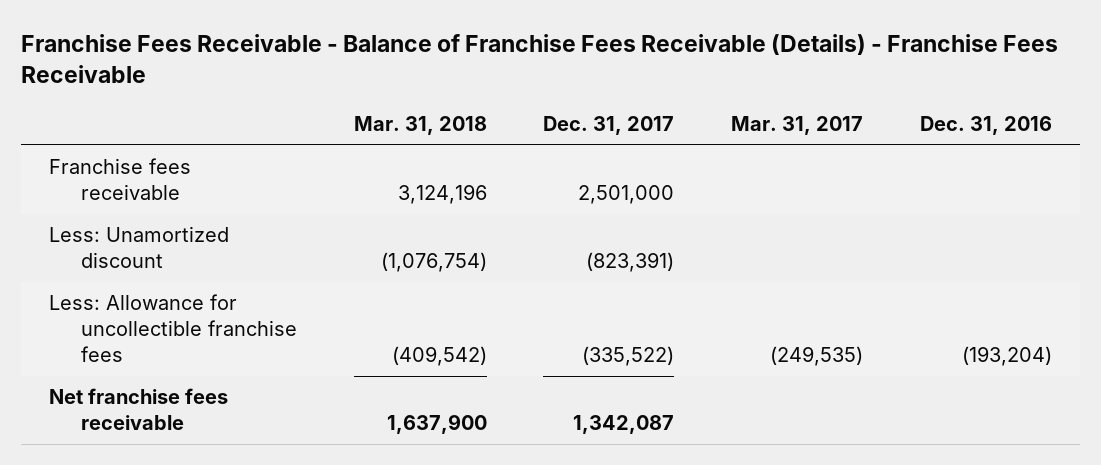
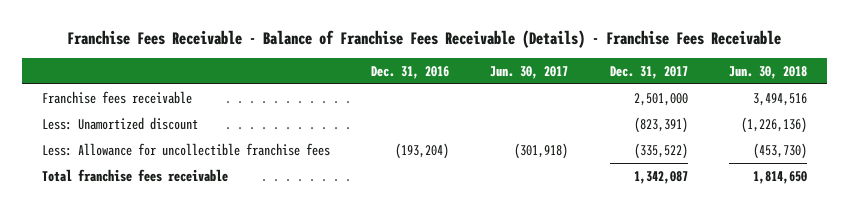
[353,116,487,136] Mar. 31, 2018 -> none
[730,116,863,136] Mar. 31, 2017 -> none
none -> [490,65,569,79] Jun. 30, 2017
none -> [728,65,807,79] Jun. 30, 2018
[49,388,229,431] Net franchise fees receivable -> [42,168,229,182] Total franchise fees receivable

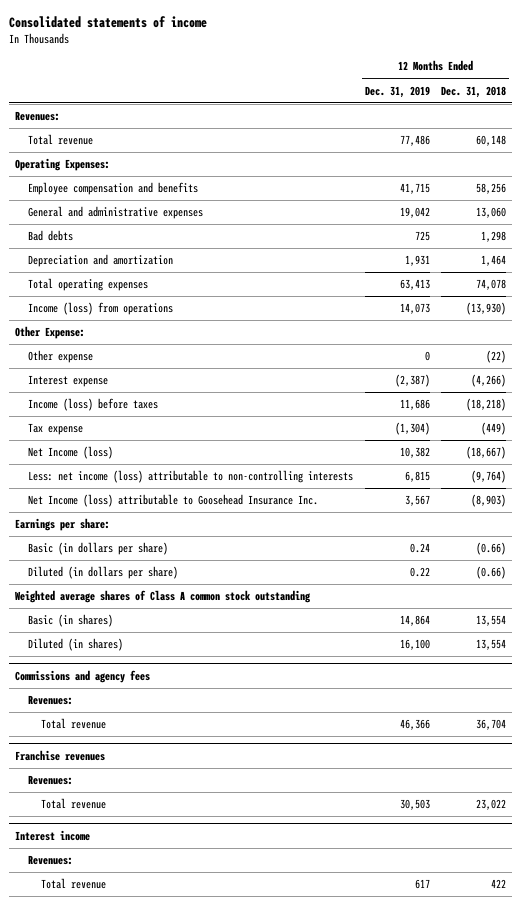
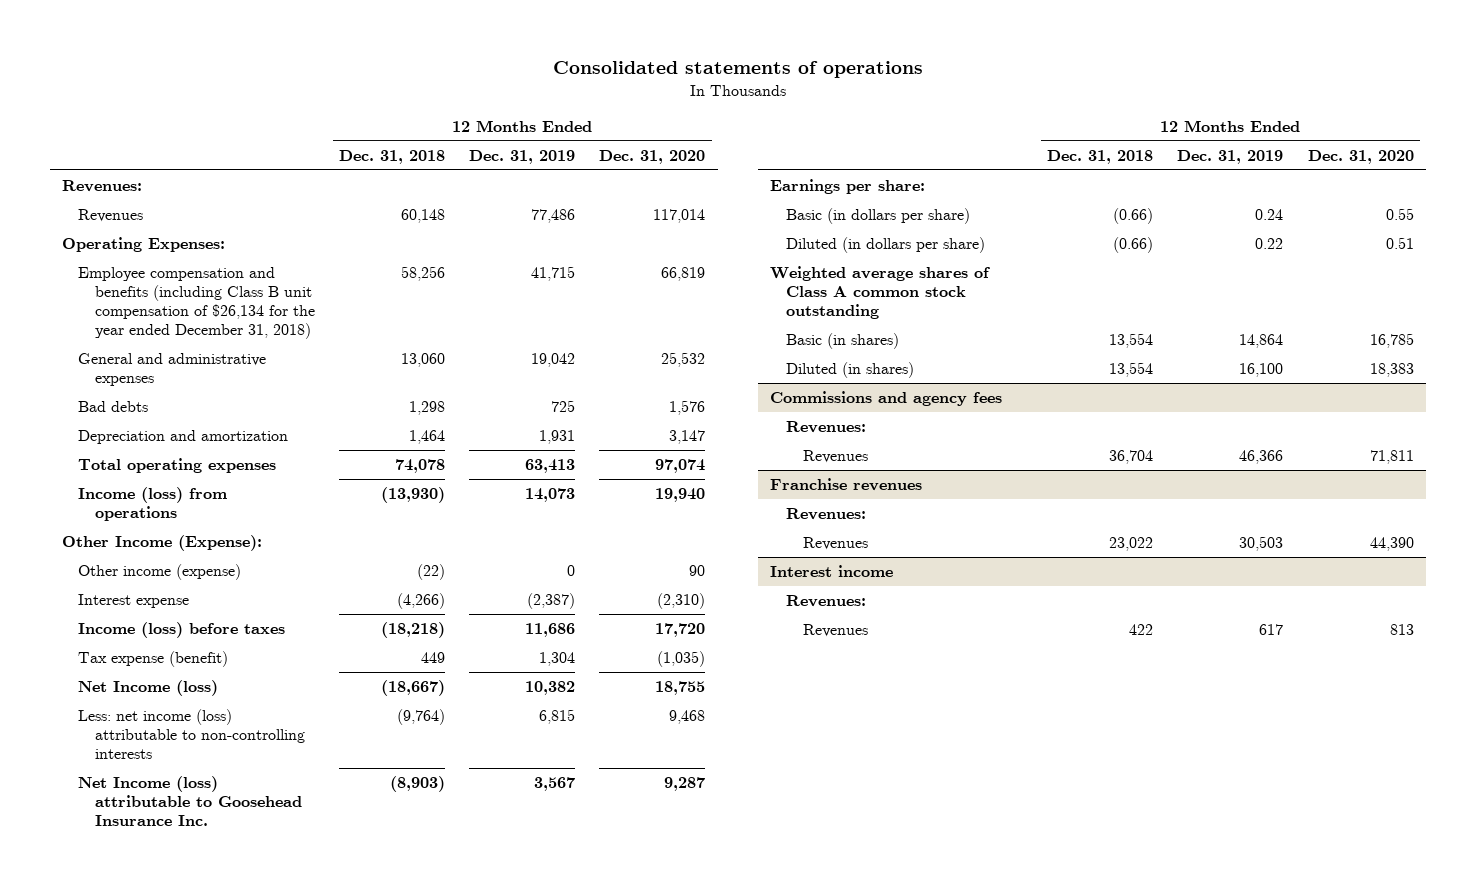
[9,16,208,29] Consolidated statements of income -> [552,61,923,79] Consolidated statements of operations
none -> [599,149,706,164] Dec. 31, 2020
[28,134,94,146] Total revenue -> [78,208,144,222] Revenues
[28,182,199,196] Employee compensation and benefits -> [78,266,315,339] Employee compensation and benefits (including Class B unit compensation of $26,134 for the year ended December 31, 2018)
[15,326,86,340] Other Expense: -> [61,534,262,551] Other Income (Expense):
[28,350,94,364] Other expense -> [78,563,242,580] Other income (expense)
[28,423,84,436] Tax expense -> [78,650,229,667] Tax expense (benefit)
[394,422,430,436] (1,304) -> [539,651,576,666] 1,304
[481,422,507,436] (449) -> [421,651,446,663] 449
[41,718,107,730] Total revenue -> [802,449,868,463] Revenues
[41,798,107,810] Total revenue -> [802,536,868,550] Revenues
[41,878,107,890] Total revenue -> [802,623,868,637] Revenues

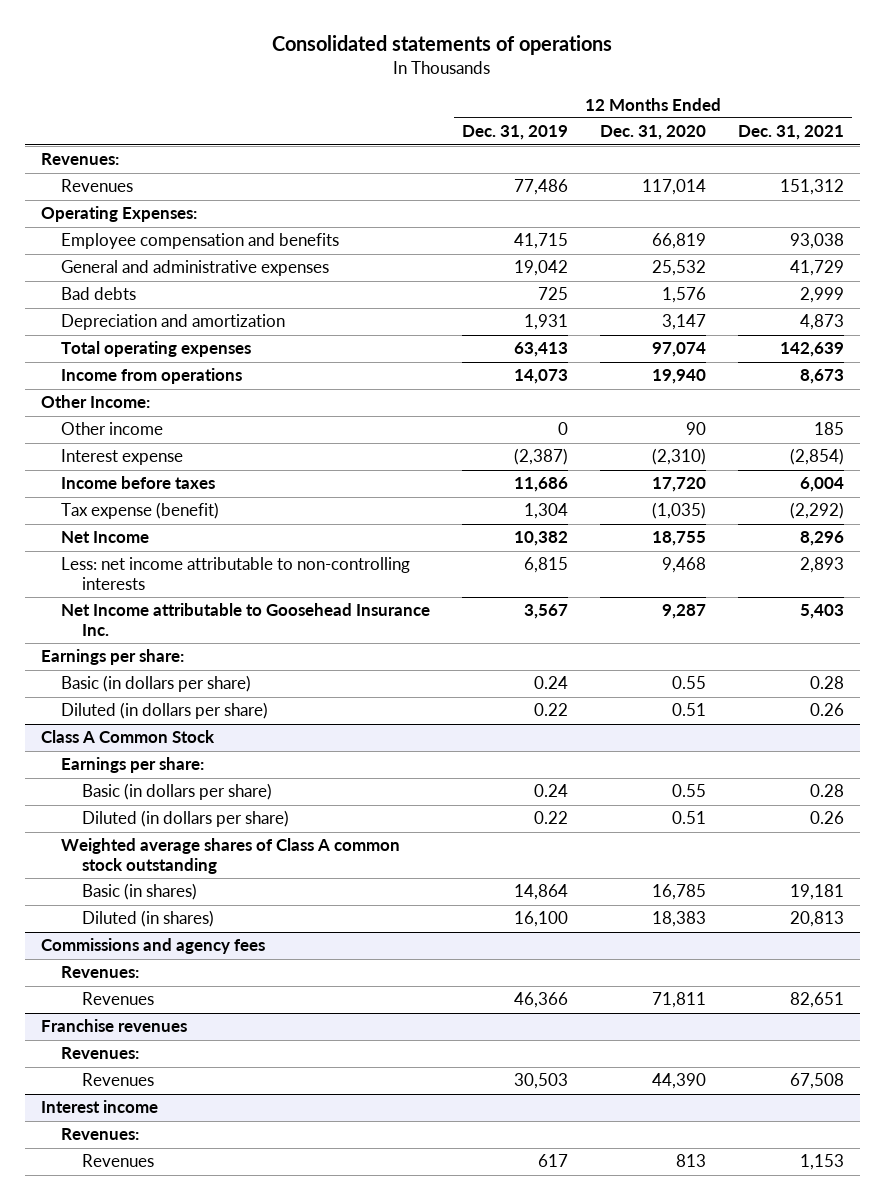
[339,149,446,164] Dec. 31, 2018 -> none
none -> [737,125,844,141] Dec. 31, 2021
[78,266,315,339] Employee compensation and benefits (including Class B unit compensation of $26,134 for the year ended December 31, 2018) -> [61,233,340,250] Employee compensation and benefits
[78,486,228,521] Income (loss) from operations -> [61,368,243,385] Income from operations
[61,534,262,551] Other Income (Expense): -> [40,395,150,409] Other Income:
[78,563,242,580] Other income (expense) -> [61,422,164,436] Other income
[78,621,286,638] Income (loss) before taxes -> [61,476,216,490] Income before taxes
[78,679,219,696] Net Income (loss) -> [61,531,150,544] Net Income
[78,708,305,759] Less: net income (loss) attributable to non-controlling interests -> [61,557,411,591] Less: net income attributable to non-controlling interests
[78,775,302,826] Net Income (loss) attributable to Goosehead Insurance Inc. -> [61,603,431,637] Net Income attributable to Goosehead Insurance Inc.
none -> [40,730,215,744] Class A Common Stock
none -> [61,757,205,774] Earnings per share:
none -> [82,783,273,801] Basic (in dollars per share)
none -> [82,810,290,828] Diluted (in dollars per share)

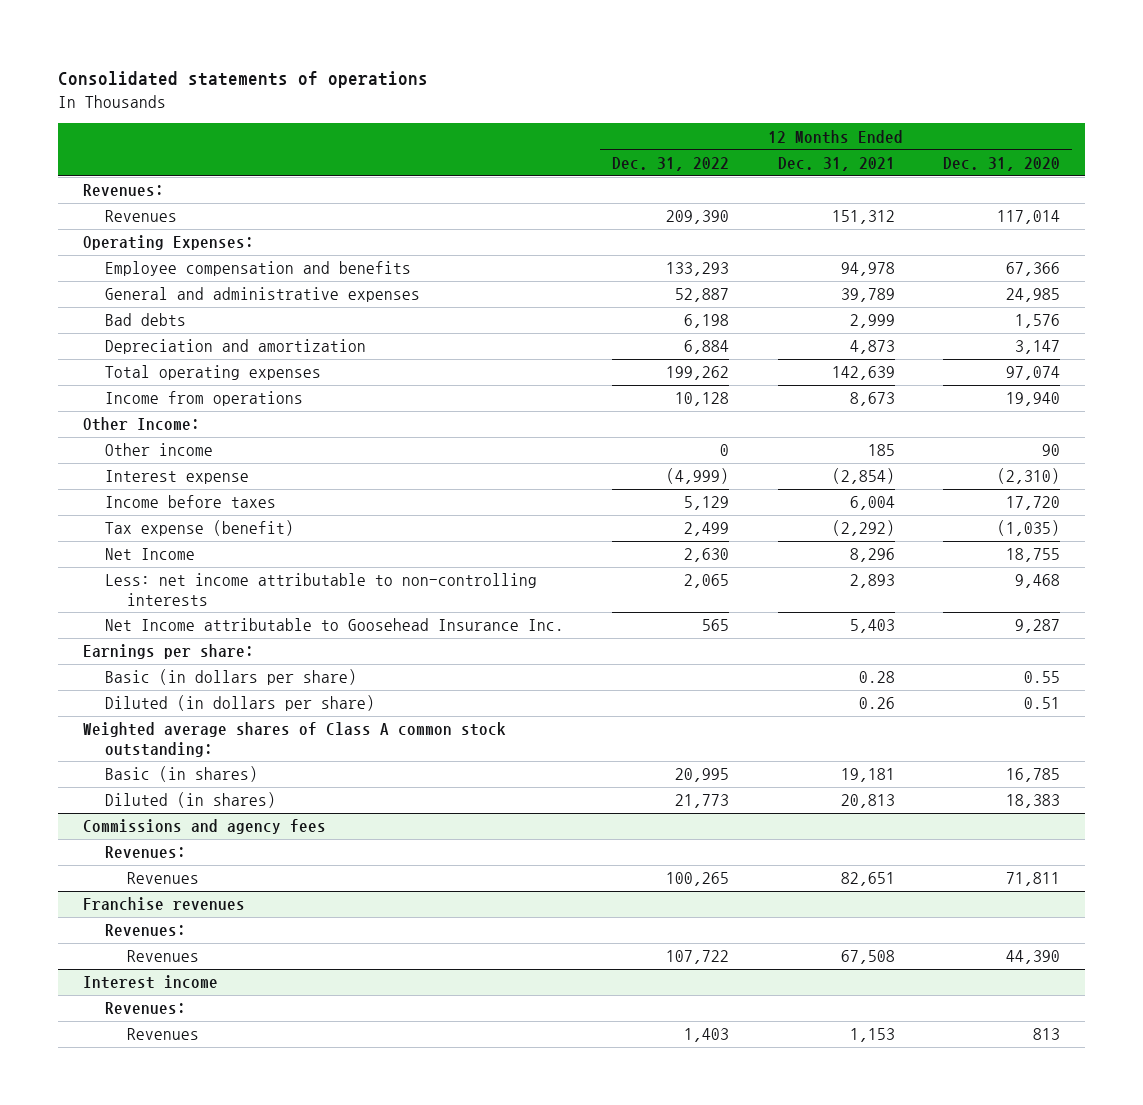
[462,125,569,141] Dec. 31, 2019 -> none
none -> [612,156,730,171] Dec. 31, 2022
[652,233,707,250] 66,819 -> [1006,262,1061,277] 67,366
[789,233,844,250] 93,038 -> [840,262,895,277] 94,978
[652,260,707,277] 25,532 -> [1006,288,1061,303] 24,985
[789,260,844,277] 41,729 -> [840,288,895,303] 39,789
[40,730,215,744] Class A Common Stock -> none
[61,757,205,774] Earnings per share: -> none
[82,783,273,801] Basic (in dollars per share) -> none
[82,810,290,828] Diluted (in dollars per share) -> none
[61,838,401,875] Weighted average shares of Class A common stock outstanding -> [82,722,506,757] Weighted average shares of Class A common stock outstanding:

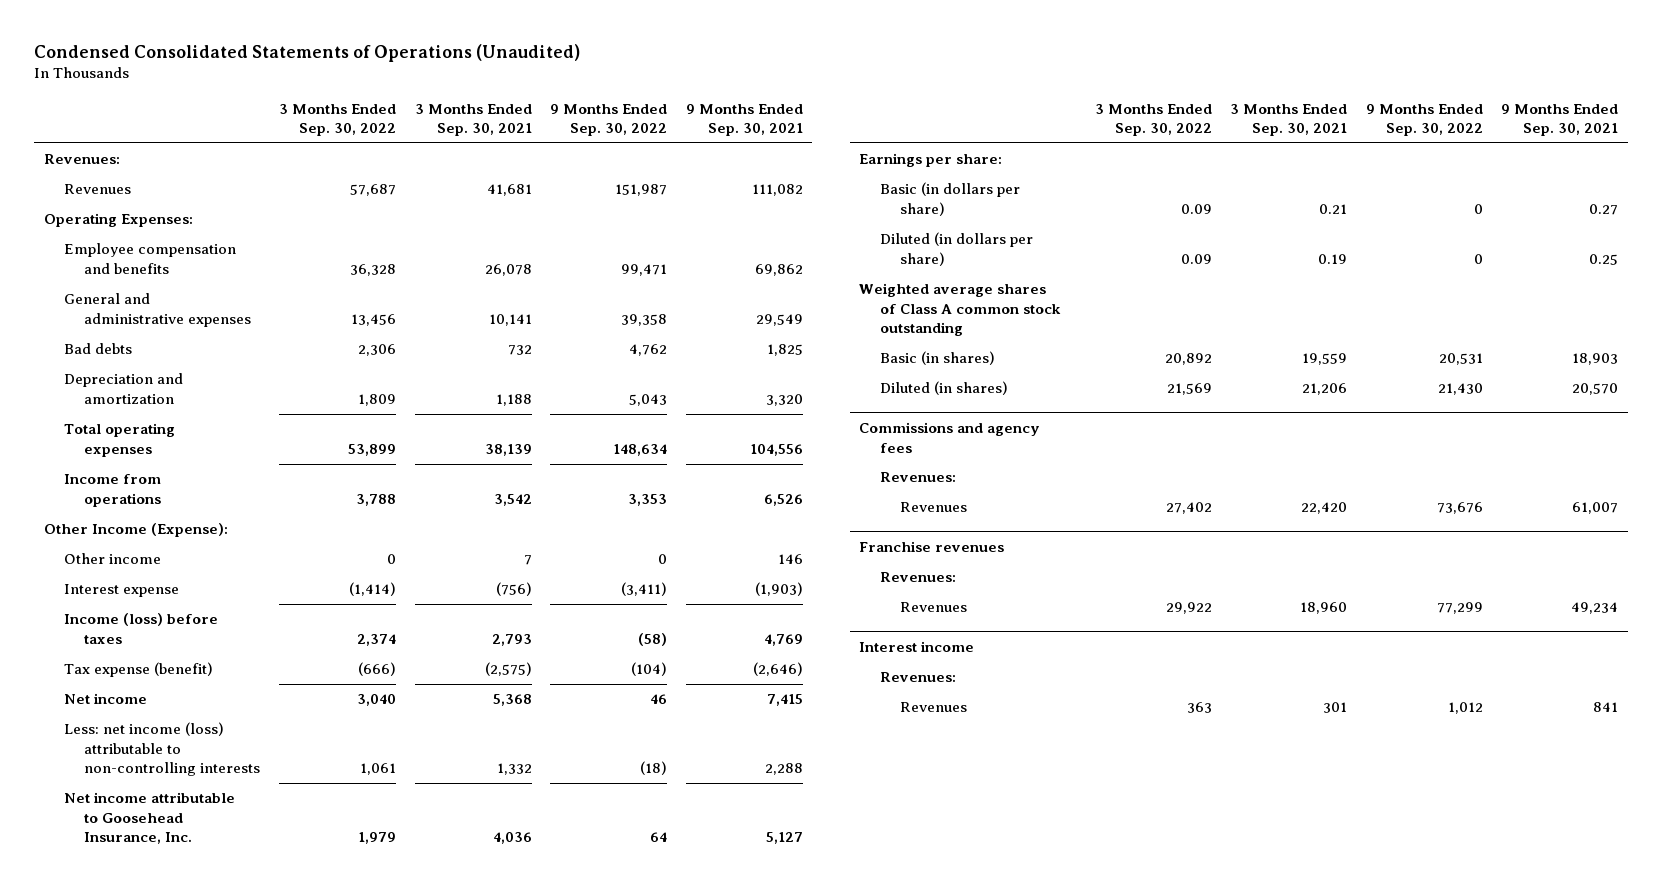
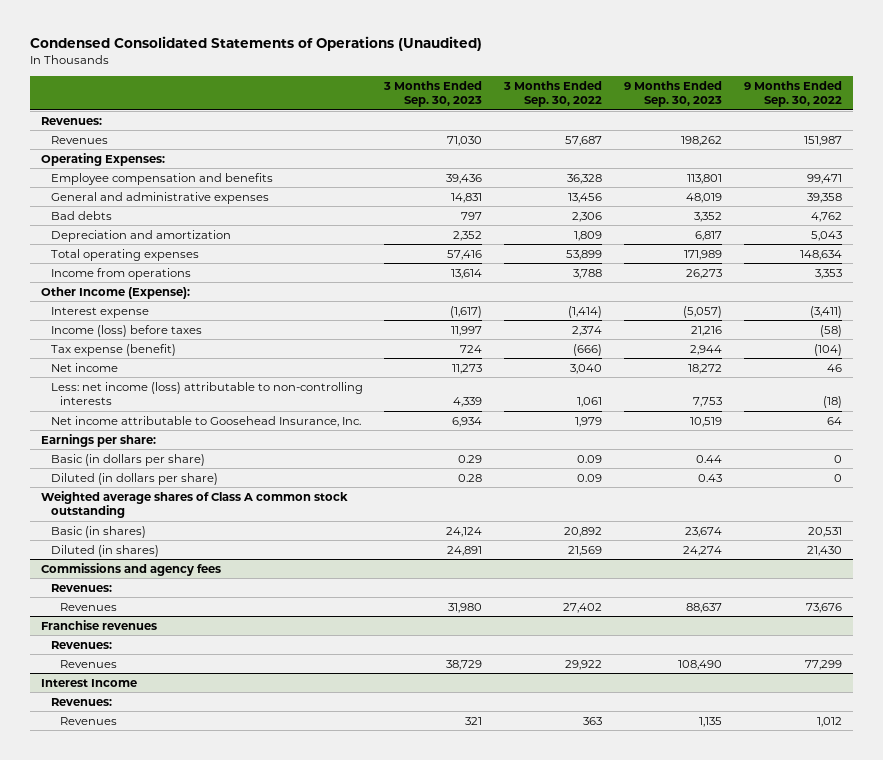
[414,103,532,137] 3 Months Ended Sep. 30, 2021 -> none
[685,103,803,137] 9 Months Ended Sep. 30, 2021 -> none
none -> [383,80,483,107] 3 Months Ended Sep. 30, 2023
none -> [624,80,723,107] 9 Months Ended Sep. 30, 2023
[63,553,161,565] Other income -> none
[859,640,975,652] Interest income -> [40,678,137,687] Interest Income

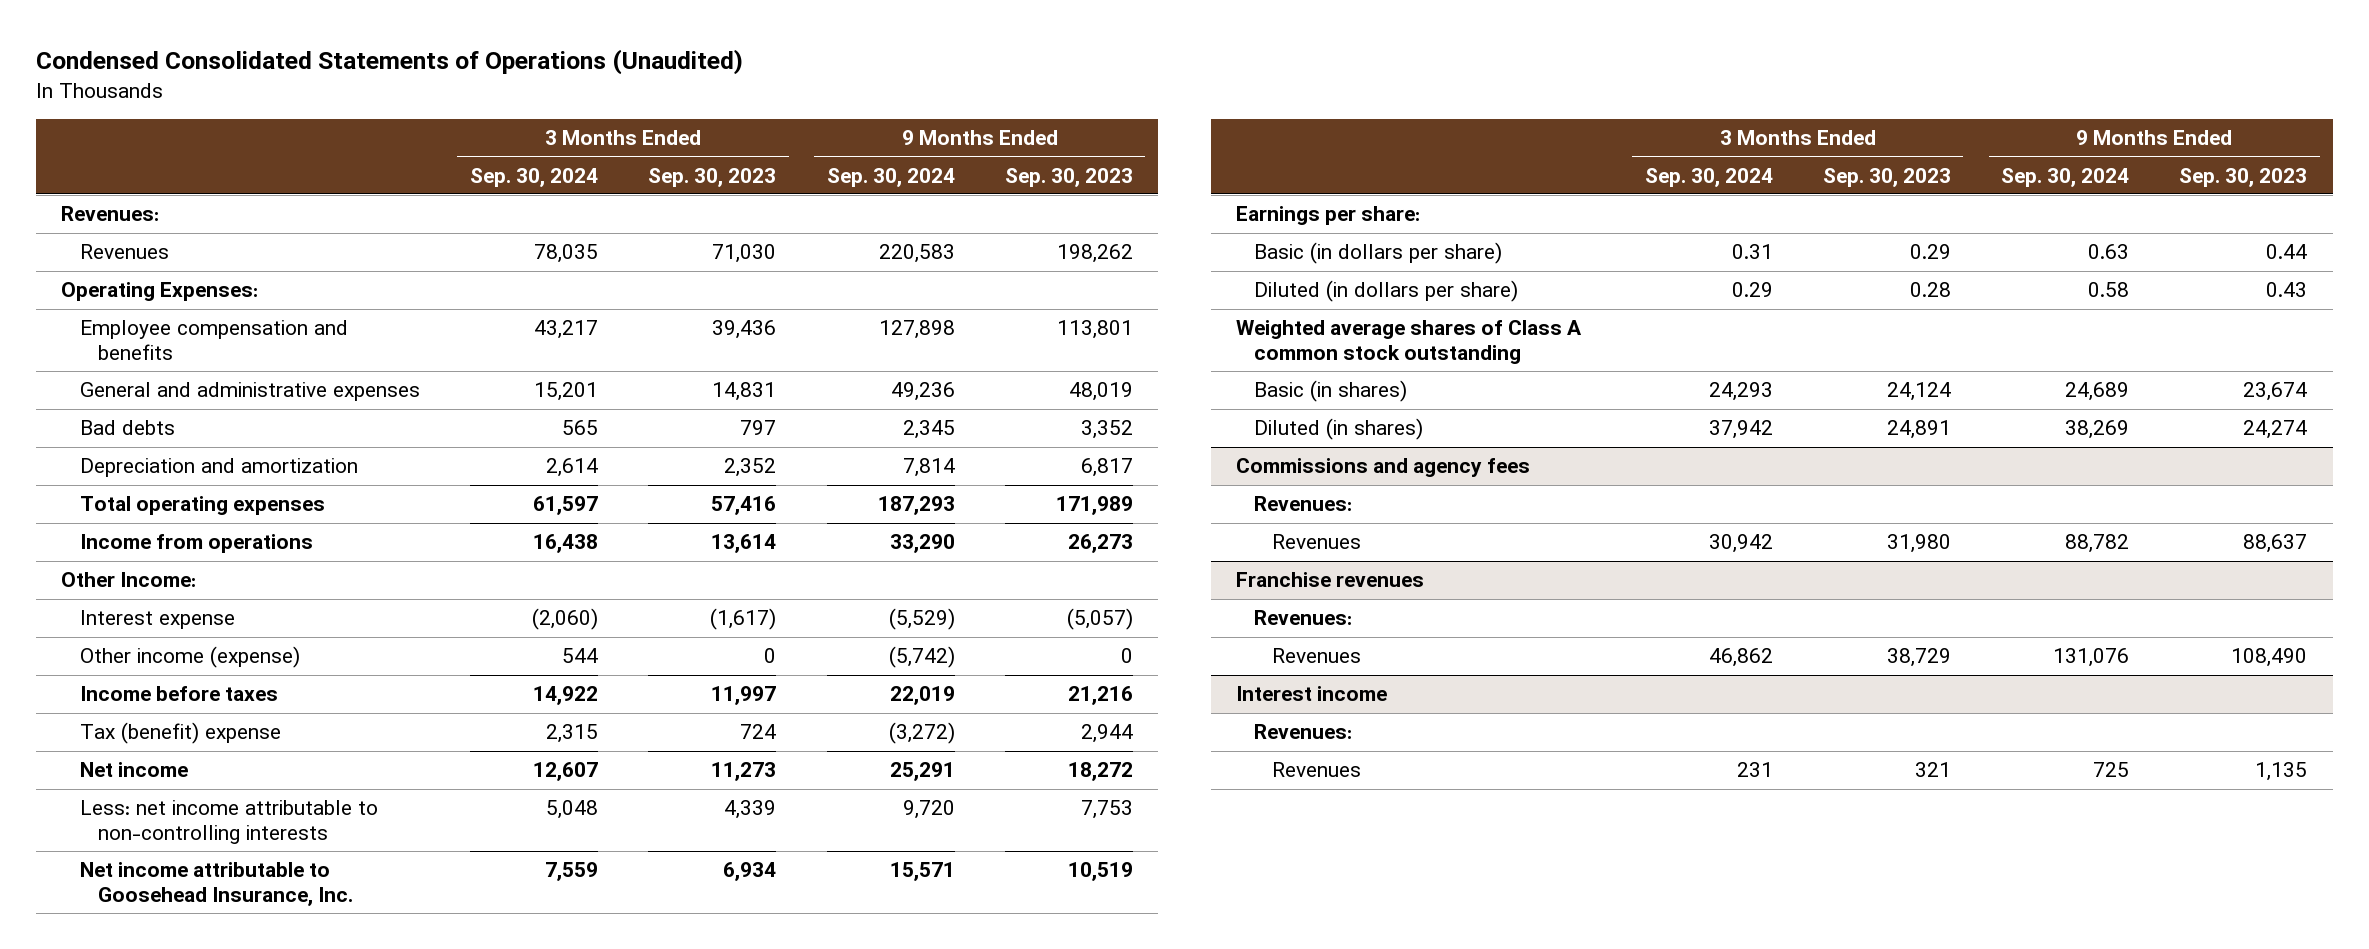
[503,80,603,107] 3 Months Ended Sep. 30, 2022 -> none
[744,80,843,107] 9 Months Ended Sep. 30, 2022 -> none
none -> [469,167,598,187] Sep. 30, 2024
none -> [826,167,955,187] Sep. 30, 2024
[40,286,190,299] Other Income (Expense): -> [61,572,197,588] Other Income:
none -> [79,646,300,669] Other income (expense)
[50,324,202,337] Income (loss) before taxes -> [79,686,278,702] Income before taxes
[50,343,176,356] Tax expense (benefit) -> [79,722,281,745] Tax (benefit) expense
[50,381,363,406] Less: net income (loss) attributable to non-controlling interests -> [79,800,378,844] Less: net income attributable to non-controlling interests
[40,678,137,687] Interest Income -> [1236,686,1388,702] Interest income

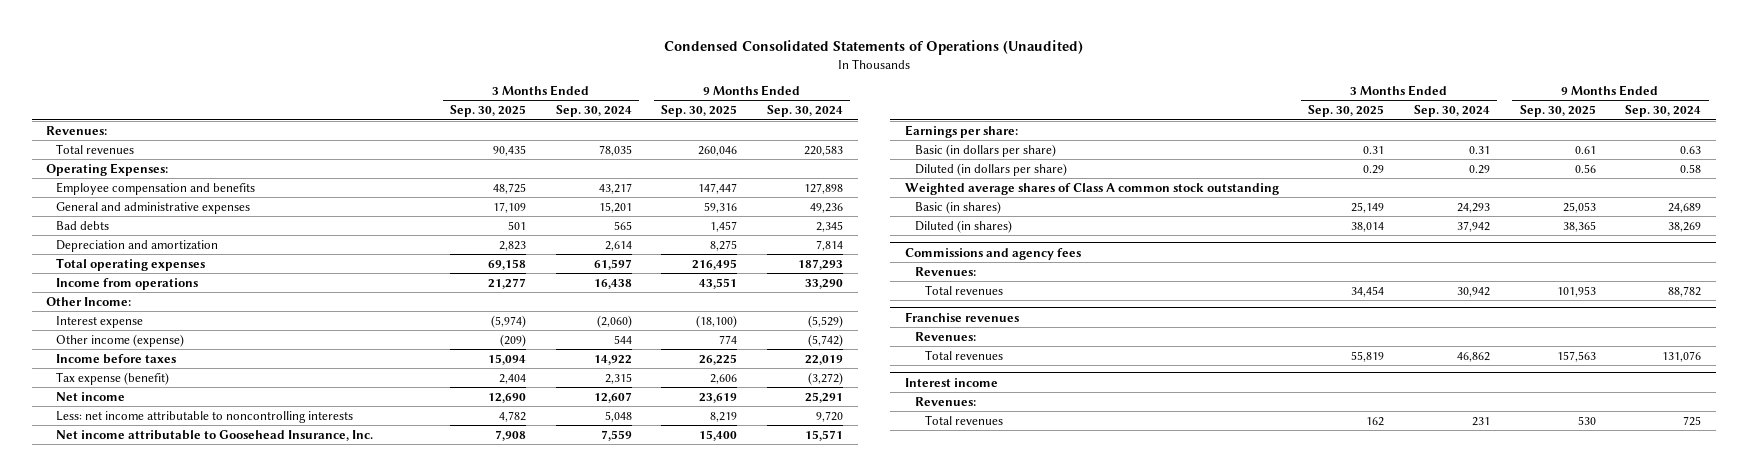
[648,167,777,187] Sep. 30, 2023 -> none
[1004,167,1133,187] Sep. 30, 2023 -> none
none -> [450,105,527,118] Sep. 30, 2025
none -> [661,105,738,118] Sep. 30, 2025
[79,244,169,260] Revenues -> [56,143,135,154] Total revenues
[79,722,281,745] Tax (benefit) expense -> [56,371,170,385] Tax expense (benefit)
[79,800,378,844] Less: net income attributable to non-controlling interests -> [56,410,354,423] Less: net income attributable to noncontrolling interests
[1272,534,1362,550] Revenues -> [924,284,1003,295] Total revenues
[1272,648,1362,664] Revenues -> [924,349,1003,360] Total revenues
[1272,762,1362,778] Revenues -> [924,414,1003,425] Total revenues

